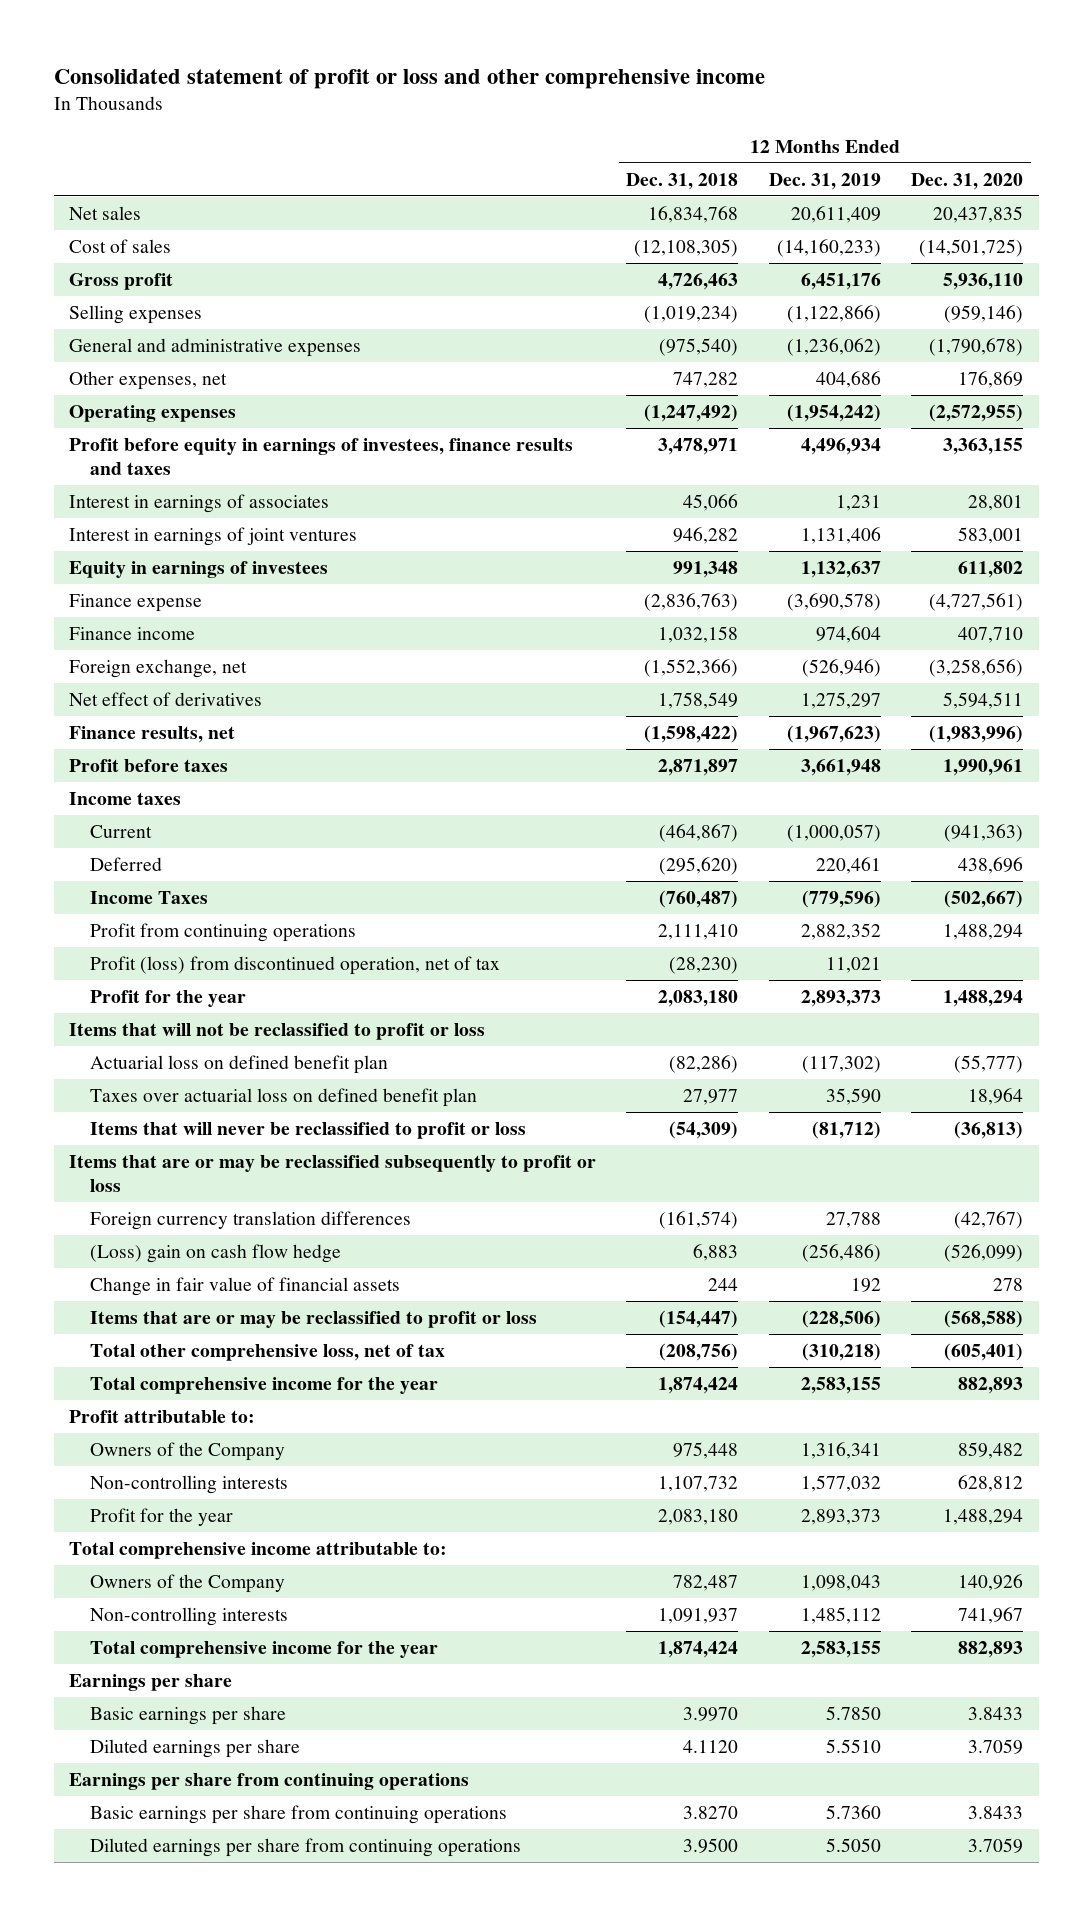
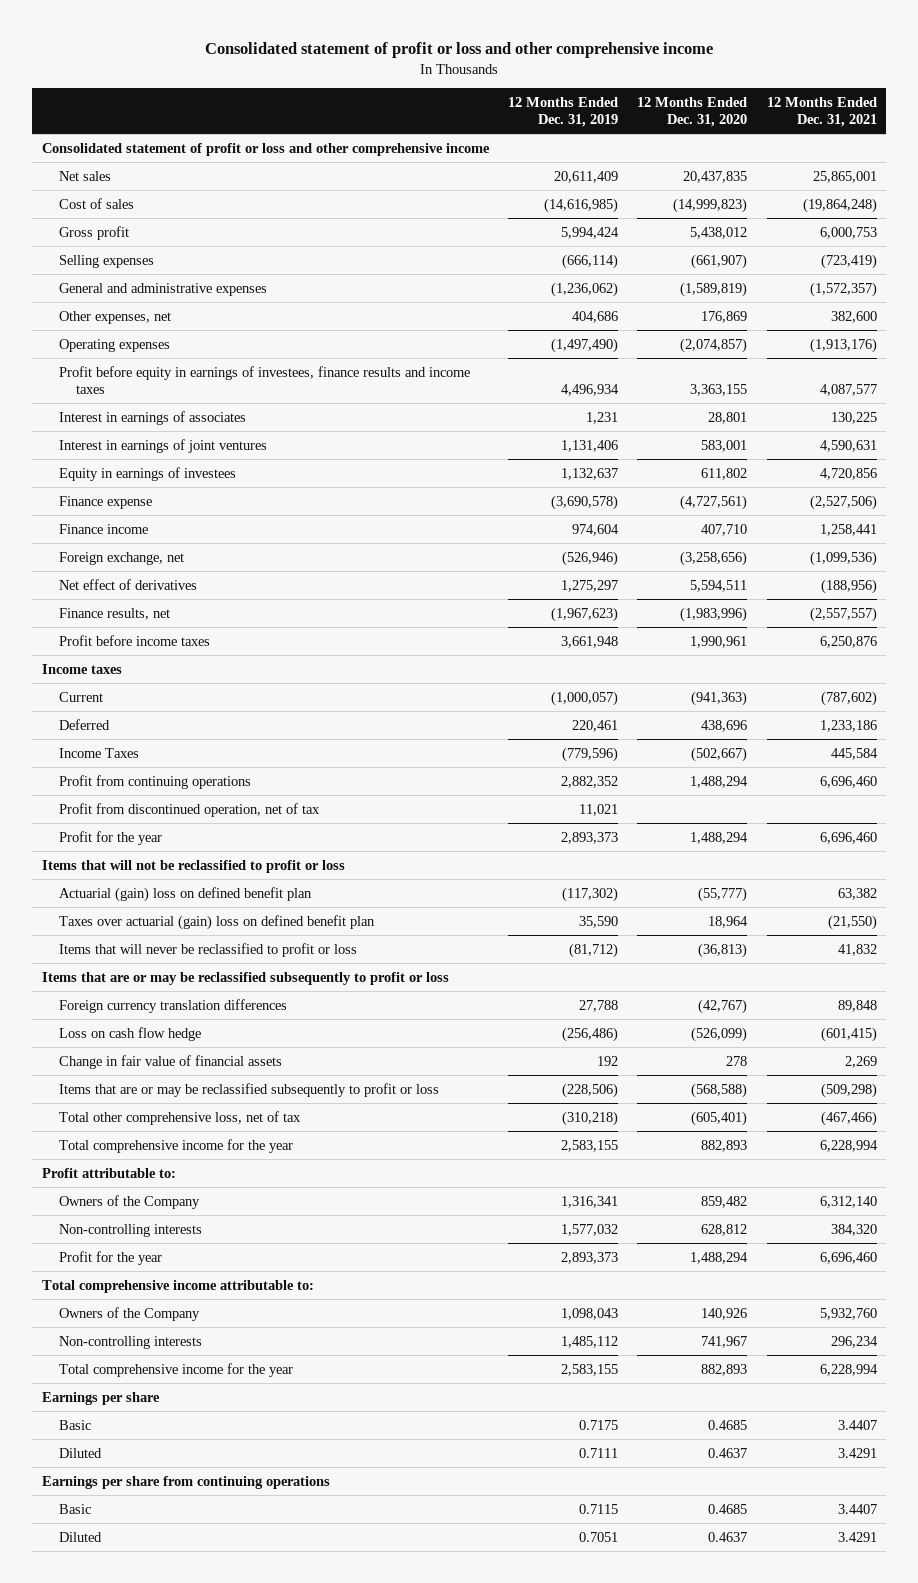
[626,172,739,190] Dec. 31, 2018 -> none
none -> [766,96,877,127] 12 Months Ended Dec. 31, 2021
none -> [41,142,490,156] Consolidated statement of profit or loss and other comprehensive income
[776,238,881,257] (14,160,233) -> [543,197,618,213] (14,616,985)
[919,238,1024,257] (14,501,725) -> [673,197,748,213] (14,999,823)
[800,272,881,290] 6,451,176 -> [560,226,619,239] 5,994,424
[943,272,1024,290] 5,936,110 -> [690,226,748,239] 5,438,012
[786,304,881,323] (1,122,866) -> [561,253,618,269] (666,114)
[944,304,1024,323] (959,146) -> [691,253,748,269] (661,907)
[929,337,1024,356] (1,790,678) -> [680,281,748,297] (1,589,819)
[786,403,881,422] (1,954,242) -> [550,337,618,353] (1,497,490)
[929,403,1024,422] (2,572,955) -> [680,337,748,353] (2,074,857)
[68,437,573,475] Profit before equity in earnings of investees, finance results and taxes -> [58,365,470,394] Profit before equity in earnings of investees, finance results and income taxes
[68,758,228,772] Profit before taxes -> [58,634,210,646] Profit before income taxes
[89,955,500,975] Profit (loss) from discontinued operation, net of tax -> [58,802,320,817] Profit from discontinued operation, net of tax
[89,1054,388,1074] Actuarial loss on defined benefit plan -> [58,886,312,902] Actuarial (gain) loss on defined benefit plan
[89,1087,477,1107] Taxes over actuarial loss on defined benefit plan -> [58,914,375,930] Taxes over actuarial (gain) loss on defined benefit plan
[89,1243,341,1263] (Loss) gain on cash flow hedge -> [58,1026,201,1041] Loss on cash flow hedge
[89,1310,537,1328] Items that are or may be reclassified to profit or loss -> [58,1082,439,1097] Items that are or may be reclassified subsequently to profit or loss
[89,1705,286,1725] Basic earnings per share -> [58,1419,91,1430] Basic
[825,1705,881,1720] 5.7850 -> [578,1419,618,1430] 0.7175
[968,1706,1024,1720] 3.8433 -> [708,1419,748,1430] 0.4685
[89,1738,300,1758] Diluted earnings per share -> [58,1447,102,1458] Diluted
[825,1738,881,1753] 5.5510 -> [578,1447,618,1458] 0.7111
[968,1738,1024,1754] 3.7059 -> [708,1447,748,1458] 0.4637
[89,1804,507,1824] Basic earnings per share from continuing operations -> none
[89,1837,521,1857] Diluted earnings per share from continuing operations -> none
none -> [58,1503,91,1514] Basic
none -> [58,1531,102,1542] Diluted

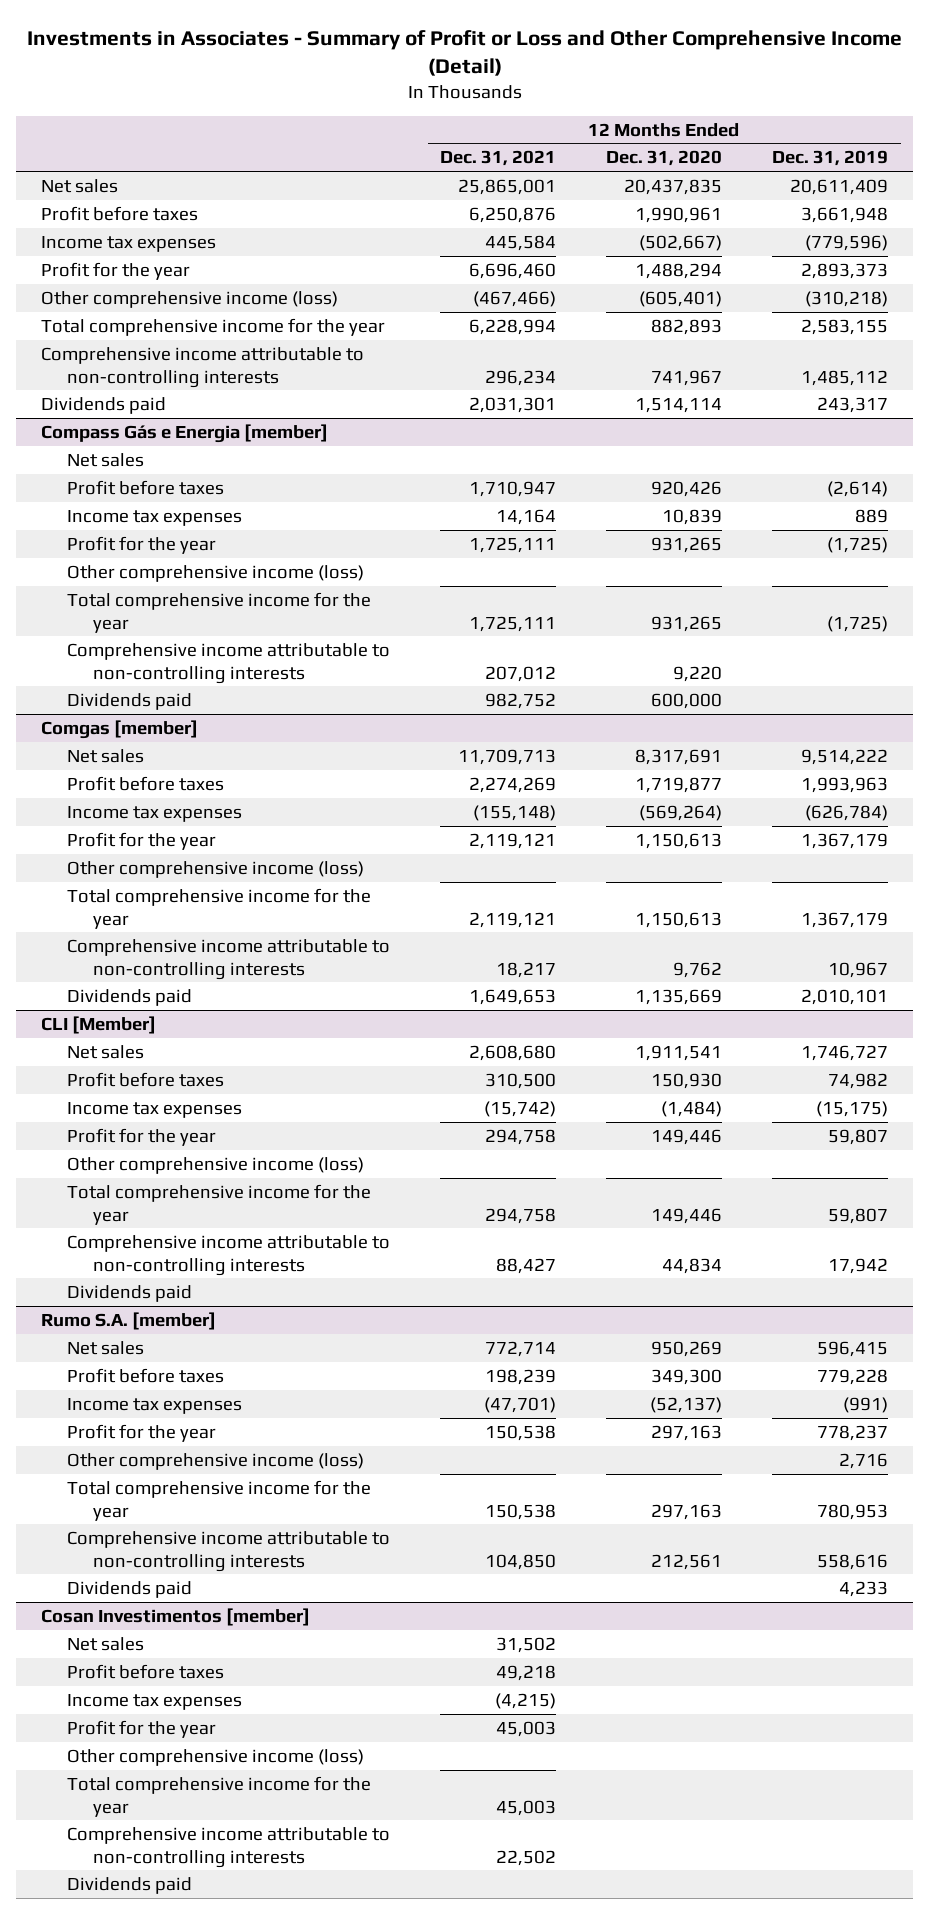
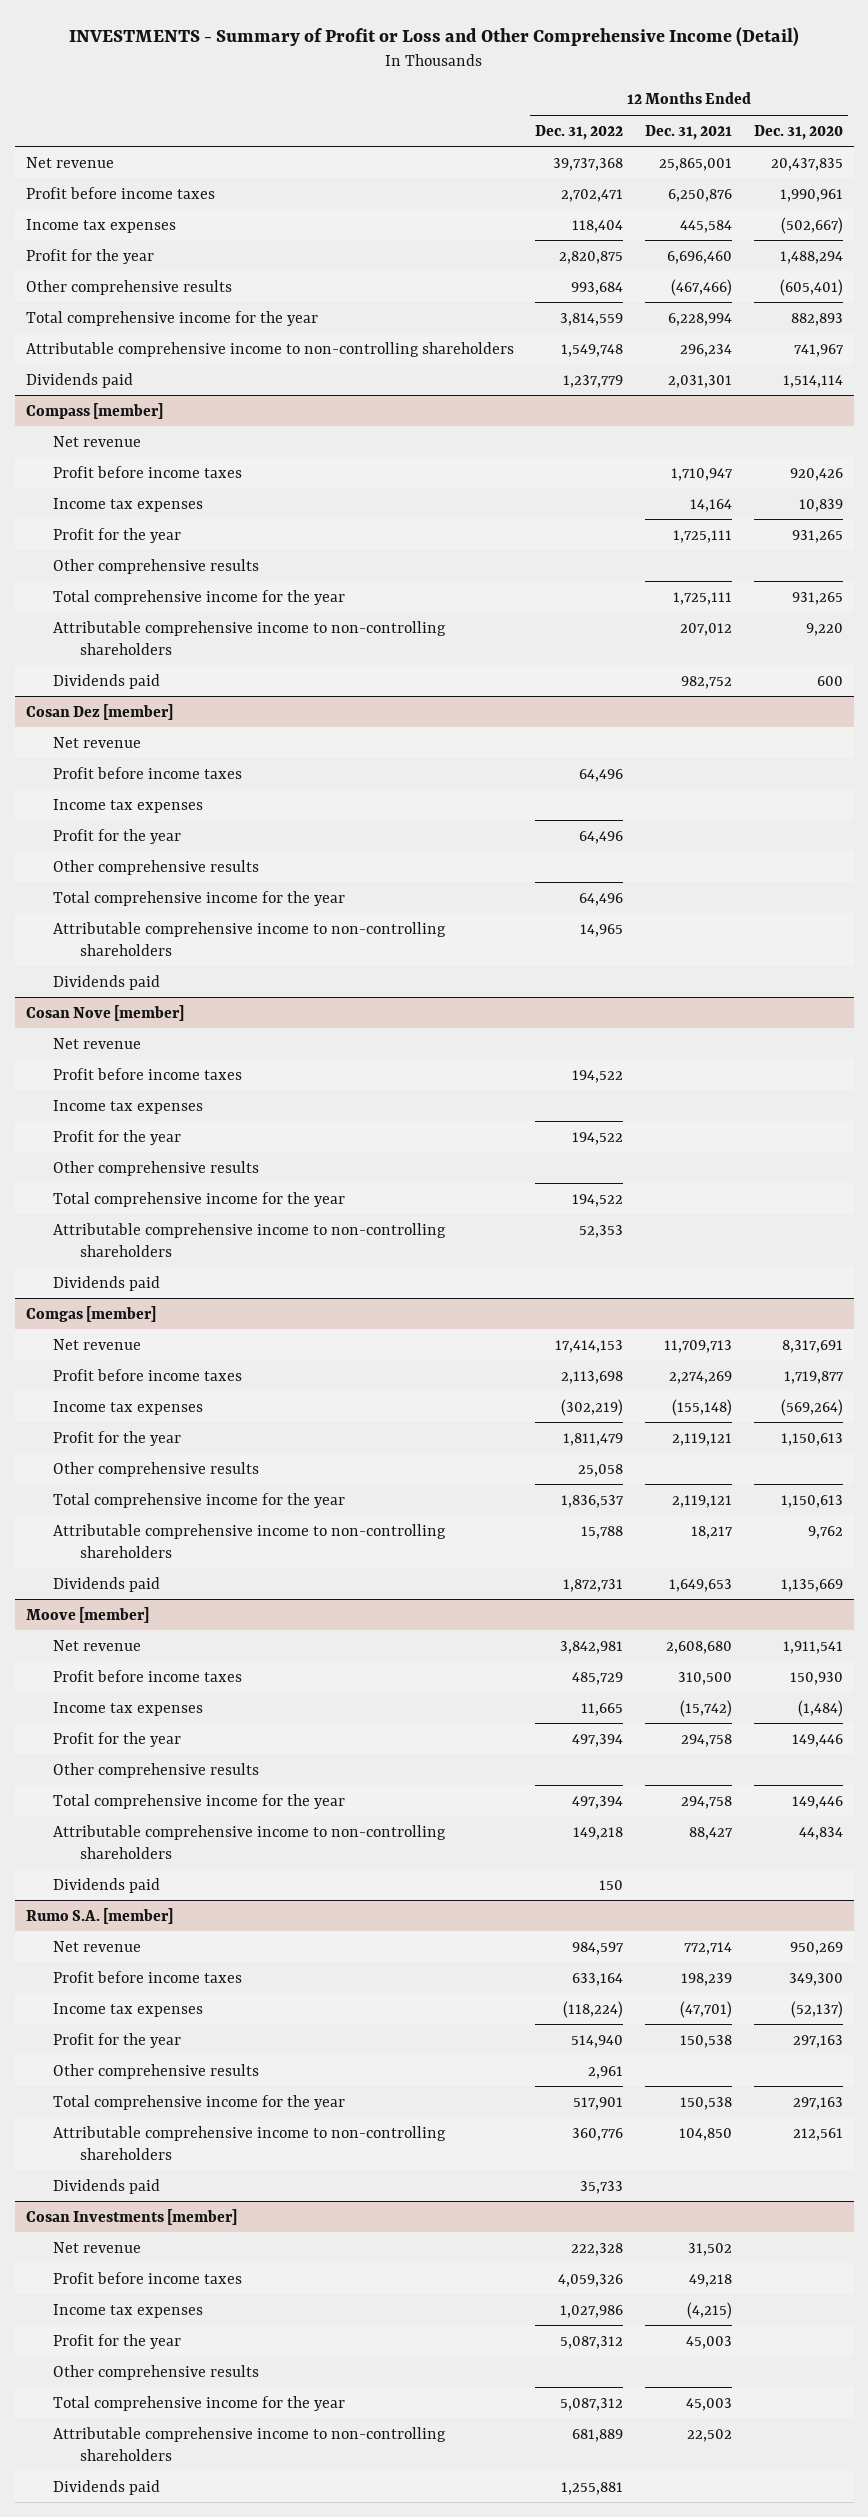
[26,29,902,77] Investments in Associates - Summary of Profit or Loss and Other Comprehensive Income (Detail) -> [69,27,800,48] INVESTMENTS - Summary of Profit or Loss and Other Comprehensive Income (Detail)
[772,150,889,167] Dec. 31, 2019 -> none
none -> [535,124,624,140] Dec. 31, 2022
[41,178,119,193] Net sales -> [25,156,114,168] Net revenue
[41,205,199,221] Profit before taxes -> [25,186,215,199] Profit before income taxes
[41,290,339,308] Other comprehensive income (loss) -> [25,279,232,295] Other comprehensive results
[41,346,365,388] Comprehensive income attributable to non-controlling interests -> [25,341,514,357] Attributable comprehensive income to non-controlling shareholders
[41,423,329,443] Compass Gás e Energia [member] -> [25,402,163,419] Compass [member]
[67,452,145,467] Net sales -> [53,435,142,447] Net revenue
[67,479,225,495] Profit before taxes -> [53,465,243,478] Profit before income taxes
[67,564,365,582] Other comprehensive income (loss) -> [53,558,260,574] Other comprehensive results
[67,642,391,684] Comprehensive income attributable to non-controlling interests -> [53,620,447,655] Attributable comprehensive income to non-controlling shareholders
[651,692,723,709] 600,000 -> [816,675,843,686] 600
none -> [25,703,173,720] Cosan Dez [member]
none -> [53,736,142,748] Net revenue
none -> [53,766,243,779] Profit before income taxes
none -> [53,798,204,813] Income tax expenses
none -> [53,828,182,844] Profit for the year
none -> [53,859,260,875] Other comprehensive results
none -> [53,890,346,906] Total comprehensive income for the year
none -> [53,921,447,956] Attributable comprehensive income to non-controlling shareholders
none -> [53,974,161,990] Dividends paid
none -> [25,1004,184,1021] Cosan Nove [member]
none -> [53,1037,142,1049] Net revenue
none -> [53,1067,243,1080] Profit before income taxes
none -> [53,1099,204,1114] Income tax expenses
none -> [53,1129,182,1145] Profit for the year
none -> [53,1160,260,1176] Other comprehensive results
none -> [53,1191,346,1207] Total comprehensive income for the year
none -> [53,1222,447,1257] Attributable comprehensive income to non-controlling shareholders
none -> [53,1275,161,1291] Dividends paid
[67,748,145,763] Net sales -> [53,1338,142,1350] Net revenue
[67,775,225,791] Profit before taxes -> [53,1368,243,1381] Profit before income taxes
[67,860,365,878] Other comprehensive income (loss) -> [53,1461,260,1477] Other comprehensive results
[67,938,391,980] Comprehensive income attributable to non-controlling interests -> [53,1523,447,1558] Attributable comprehensive income to non-controlling shareholders
[41,1015,157,1034] CLI [Member] -> none
none -> [25,1606,149,1623] Moove [member]
[67,1044,145,1059] Net sales -> [53,1639,142,1651] Net revenue
[67,1071,225,1087] Profit before taxes -> [53,1669,243,1682] Profit before income taxes
[67,1156,365,1174] Other comprehensive income (loss) -> [53,1762,260,1778] Other comprehensive results
[67,1234,391,1276] Comprehensive income attributable to non-controlling interests -> [53,1824,447,1859] Attributable comprehensive income to non-controlling shareholders
[67,1340,145,1355] Net sales -> [53,1940,142,1952] Net revenue
[67,1367,225,1383] Profit before taxes -> [53,1970,243,1983] Profit before income taxes
[67,1452,365,1470] Other comprehensive income (loss) -> [53,2063,260,2079] Other comprehensive results
[67,1530,391,1572] Comprehensive income attributable to non-controlling interests -> [53,2125,447,2160] Attributable comprehensive income to non-controlling shareholders
[41,1607,311,1626] Cosan Investimentos [member] -> [25,2208,237,2225] Cosan Investments [member]
[67,1636,145,1651] Net sales -> [53,2241,142,2253] Net revenue
[67,1663,225,1679] Profit before taxes -> [53,2271,243,2284] Profit before income taxes
[67,1748,365,1766] Other comprehensive income (loss) -> [53,2364,260,2380] Other comprehensive results
[67,1826,391,1868] Comprehensive income attributable to non-controlling interests -> [53,2426,447,2461] Attributable comprehensive income to non-controlling shareholders

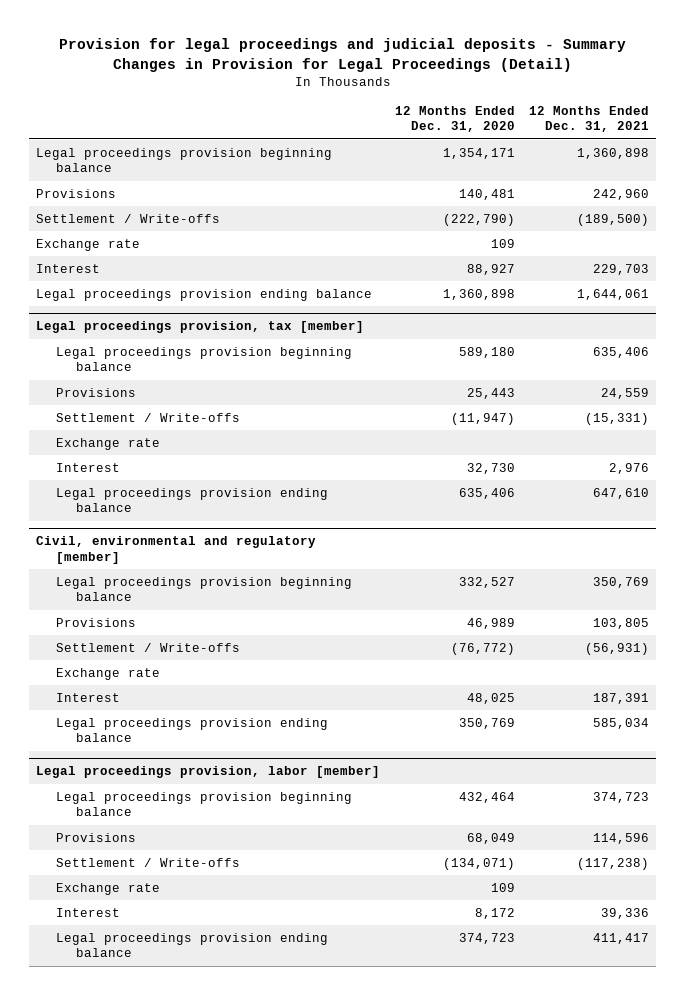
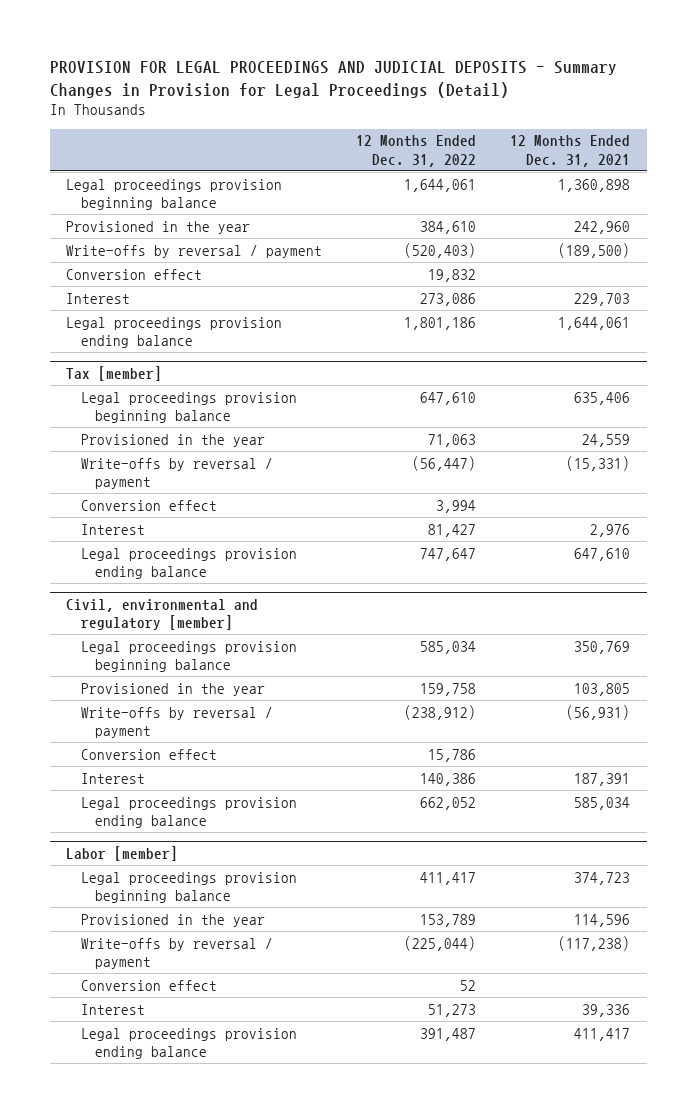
[58,37,626,72] Provision for legal proceedings and judicial deposits - Summary Changes in Provision for Legal Proceedings (Detail) -> [49,61,617,98] PROVISION FOR LEGAL PROCEEDINGS AND JUDICIAL DEPOSITS - Summary Changes in Provision for Legal Proceedings (Detail)
[394,105,515,133] 12 Months Ended Dec. 31, 2020 -> none
none -> [356,135,477,167] 12 Months Ended Dec. 31, 2022
[36,188,117,198] Provisions -> [66,220,251,234] Provisioned in the year
[36,213,221,223] Settlement / Write-offs -> [66,244,323,258] Write-offs by reversal / payment
[36,238,141,251] Exchange rate -> [66,268,203,280] Conversion effect
[36,321,365,334] Legal proceedings provision, tax [member] -> [66,365,163,381] Tax [member]
[56,387,137,397] Provisions -> [80,433,265,447] Provisioned in the year
[56,412,241,422] Settlement / Write-offs -> [80,457,273,489] Write-offs by reversal / payment
[56,437,161,450] Exchange rate -> [80,499,217,511] Conversion effect
[56,617,137,627] Provisions -> [80,682,265,696] Provisioned in the year
[56,642,241,652] Settlement / Write-offs -> [80,706,273,738] Write-offs by reversal / payment
[56,667,161,680] Exchange rate -> [80,748,217,760] Conversion effect
[36,766,381,779] Legal proceedings provision, labor [member] -> [66,845,179,861] Labor [member]
[56,832,137,842] Provisions -> [80,913,265,927] Provisioned in the year
[56,857,241,867] Settlement / Write-offs -> [80,937,273,969] Write-offs by reversal / payment
[56,882,161,895] Exchange rate -> [80,979,217,991] Conversion effect

